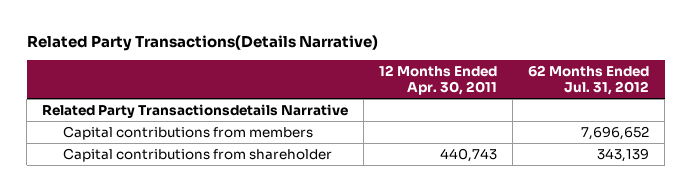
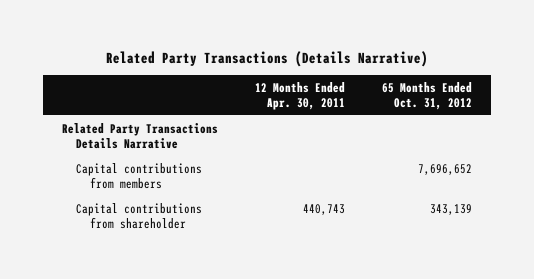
[26,35,378,52] Related Party Transactions(Details Narrative) -> [106,50,429,67] Related Party Transactions (Details Narrative)
[528,65,650,96] 62 Months Ended Jul. 31, 2012 -> none
none -> [382,81,473,110] 65 Months Ended Oct. 31, 2012
[42,103,349,118] Related Party Transactionsdetails Narrative -> [61,122,218,149] Related Party Transactions Details Narrative

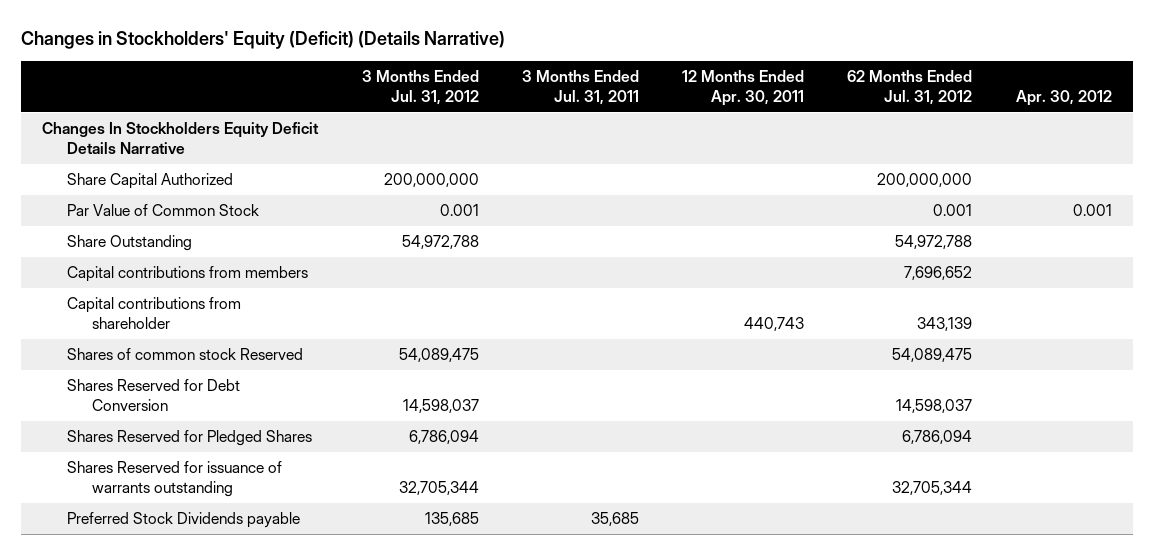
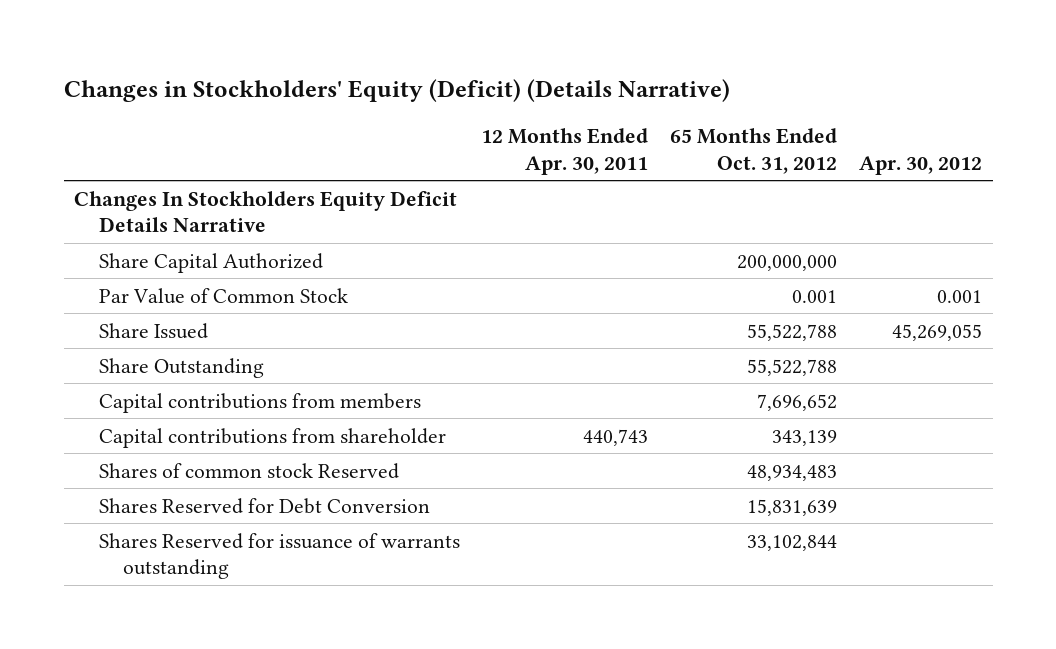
[361,70,479,106] 3 Months Ended Jul. 31, 2012 -> none
[521,70,639,106] 3 Months Ended Jul. 31, 2011 -> none
[847,70,973,106] 62 Months Ended Jul. 31, 2012 -> none
none -> [670,127,838,174] 65 Months Ended Oct. 31, 2012
none -> [98,322,208,339] Share Issued
[67,430,313,447] Shares Reserved for Pledged Shares -> none
[67,512,301,529] Preferred Stock Dividends payable -> none

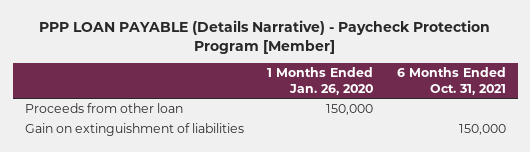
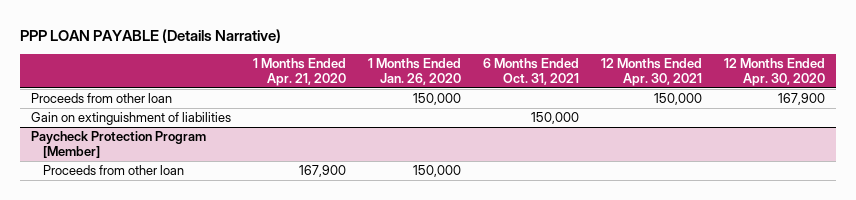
[39,19,491,54] PPP LOAN PAYABLE (Details Narrative) - Paycheck Protection Program [Member] -> [20,28,282,43] PPP LOAN PAYABLE (Details Narrative)
none -> [253,57,347,87] 1 Months Ended Apr. 21, 2020
none -> [600,57,702,87] 12 Months Ended Apr. 30, 2021
none -> [723,57,825,87] 12 Months Ended Apr. 30, 2020
none -> [31,131,207,159] Paycheck Protection Program [Member]
none -> [43,165,185,176] Proceeds from other loan

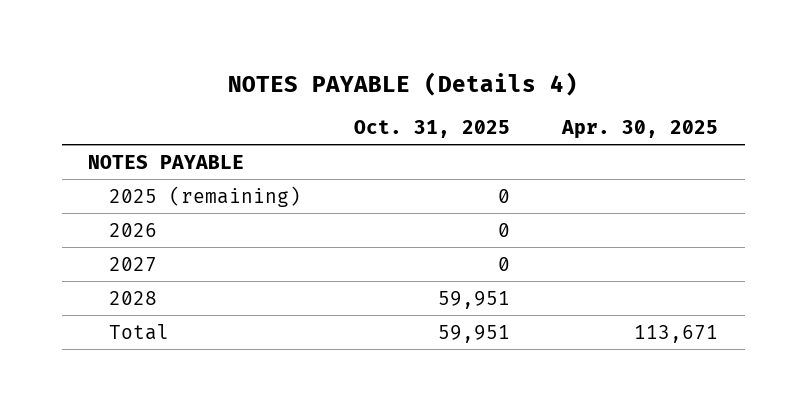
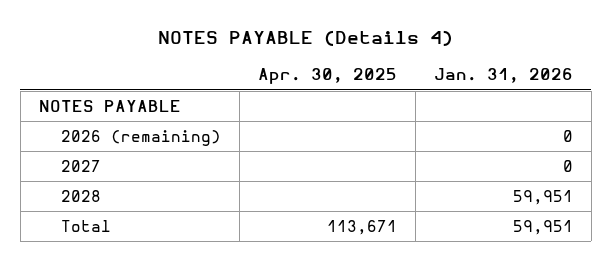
[353,120,510,139] Oct. 31, 2025 -> none
none -> [433,68,573,84] Jan. 31, 2026
[108,222,157,237] 2026 -> none
[108,185,301,207] 2025 (remaining) -> [61,130,222,147] 2026 (remaining)

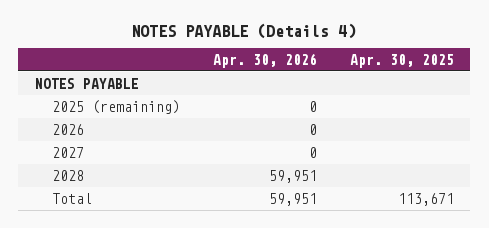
[433,68,573,84] Jan. 31, 2026 -> none
none -> [212,52,317,68] Apr. 30, 2026
[61,130,222,147] 2026 (remaining) -> [51,99,180,114] 2025 (remaining)
none -> [51,123,84,135] 2026

